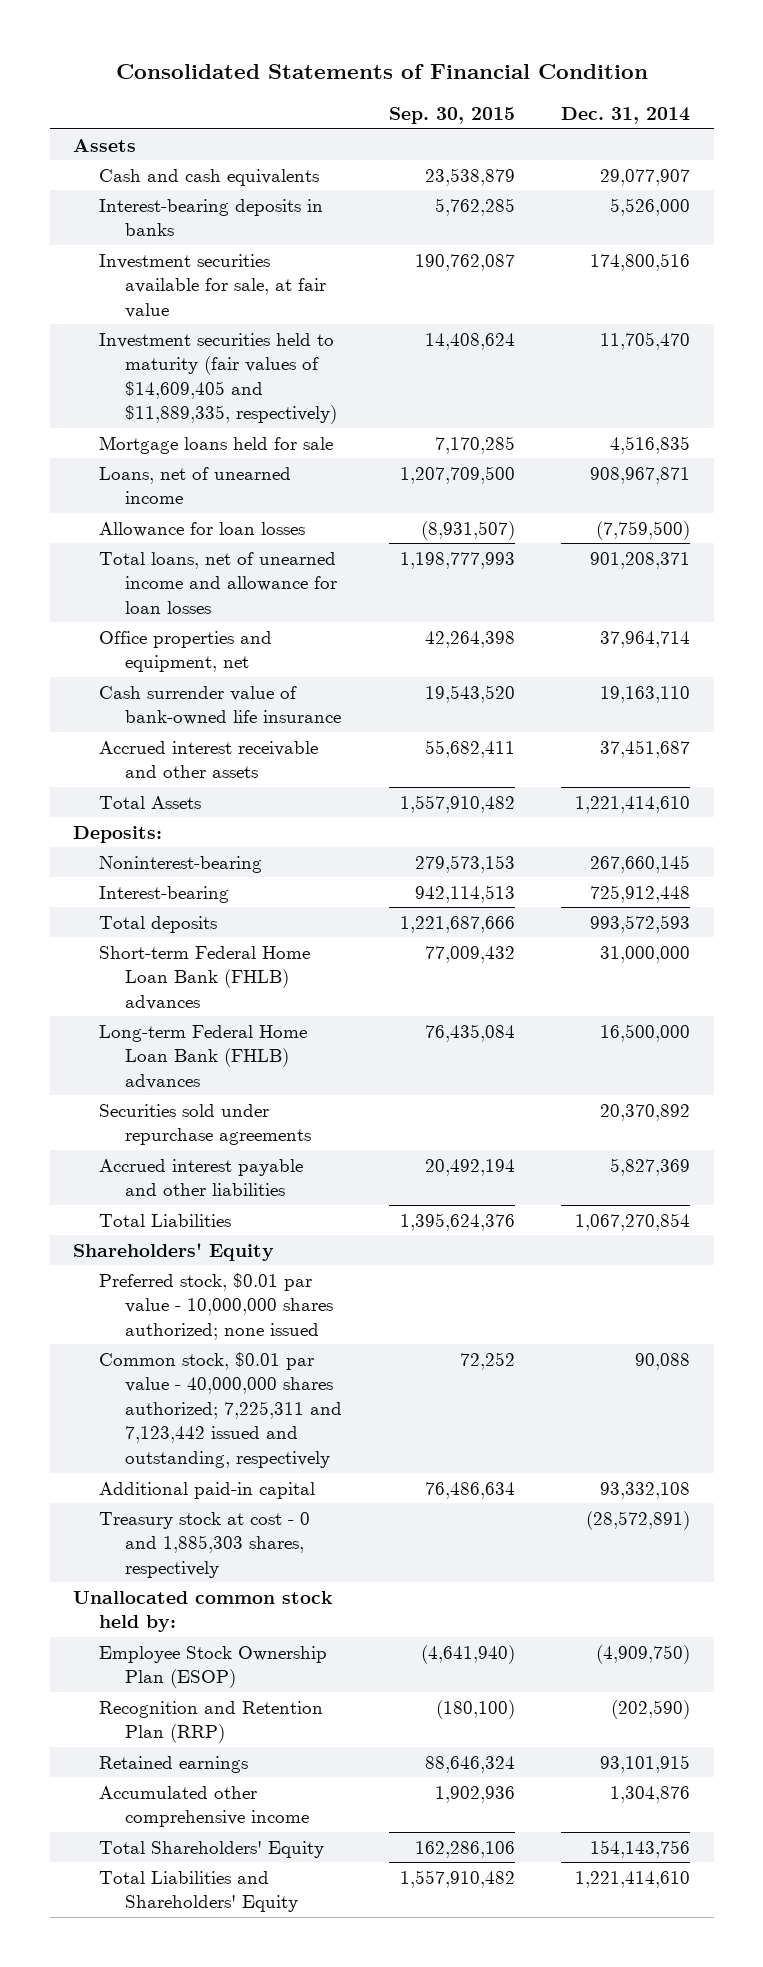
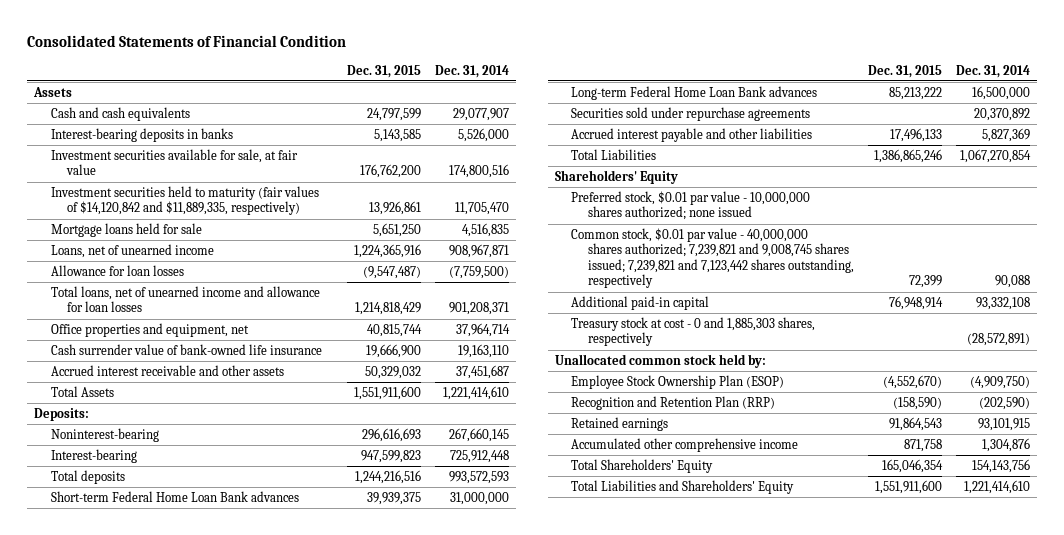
[388,107,515,125] Sep. 30, 2015 -> none
none -> [347,64,422,78] Dec. 31, 2015
[98,332,338,425] Investment securities held to maturity (fair values of $14,609,405 and $11,889,335, respectively) -> [50,186,319,216] Investment securities held to maturity (fair values of $14,120,842 and $11,889,335, respectively)
[98,945,310,1010] Short-term Federal Home Loan Bank (FHLB) advances -> [50,491,299,503] Short-term Federal Home Loan Bank advances
[98,1024,307,1089] Long-term Federal Home Loan Bank (FHLB) advances -> [571,86,818,101] Long-term Federal Home Loan Bank advances
[98,1351,343,1469] Common stock, $0.01 par value - 40,000,000 shares authorized; 7,225,311 and 7,123,442 issued and outstanding, respectively -> [571,228,855,289] Common stock, $0.01 par value - 40,000,000 shares authorized; 7,239,821 and 9,008,745 shares issued; 7,239,821 and 7,123,442 shares outstanding, respectively

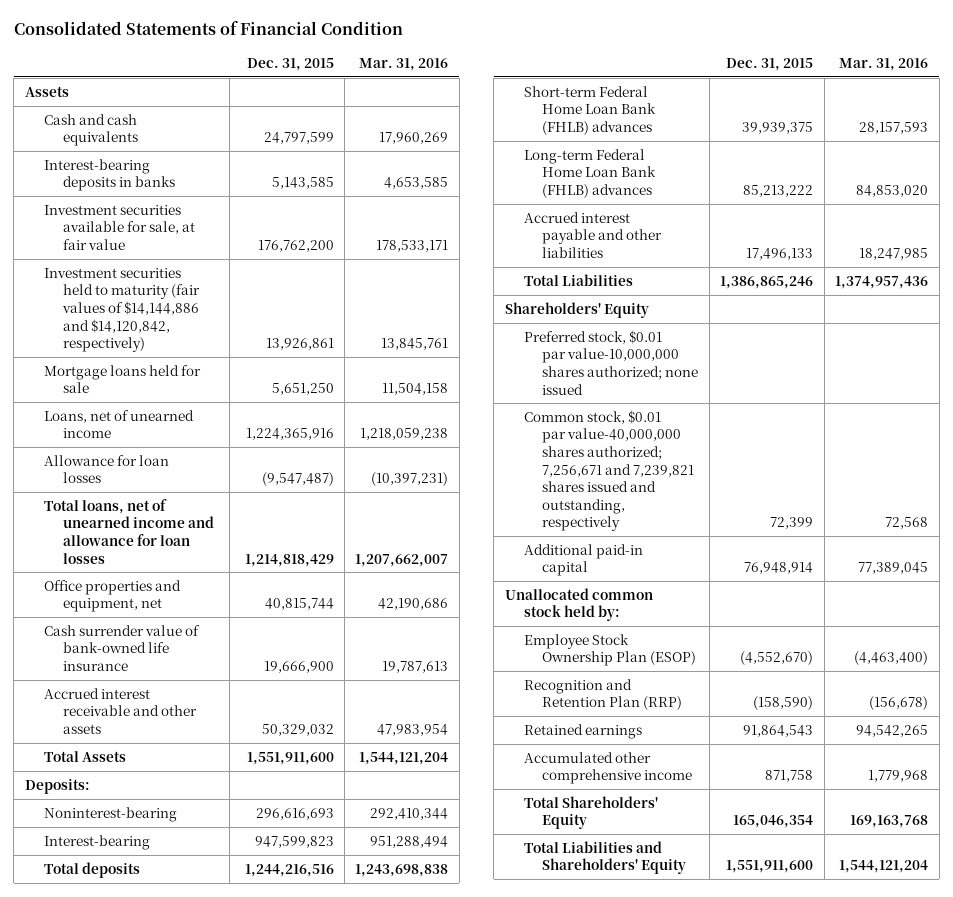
[435,64,510,78] Dec. 31, 2014 -> none
none -> [359,57,449,71] Mar. 31, 2016
[50,186,319,216] Investment securities held to maturity (fair values of $14,120,842 and $11,889,335, respectively) -> [43,267,200,353] Investment securities held to maturity (fair values of $14,144,886 and $14,120,842, respectively)
[571,107,811,122] Securities sold under repurchase agreements -> none
[50,491,299,503] Short-term Federal Home Loan Bank advances -> [523,85,657,135] Short-term Federal Home Loan Bank (FHLB) advances
[571,86,818,101] Long-term Federal Home Loan Bank advances -> [523,148,657,198] Long-term Federal Home Loan Bank (FHLB) advances
[571,191,811,221] Preferred stock, $0.01 par value - 10,000,000 shares authorized; none issued -> [523,329,699,395] Preferred stock, $0.01 par value-10,000,000 shares authorized; none issued
[571,228,855,289] Common stock, $0.01 par value - 40,000,000 shares authorized; 7,239,821 and 9,008,745 shares issued; 7,239,821 and 7,123,442 shares outstanding, respectively -> [523,409,695,532] Common stock, $0.01 par value-40,000,000 shares authorized; 7,256,671 and 7,239,821 shares issued and outstanding, respectively
[571,317,816,347] Treasury stock at cost - 0 and 1,885,303 shares, respectively -> none

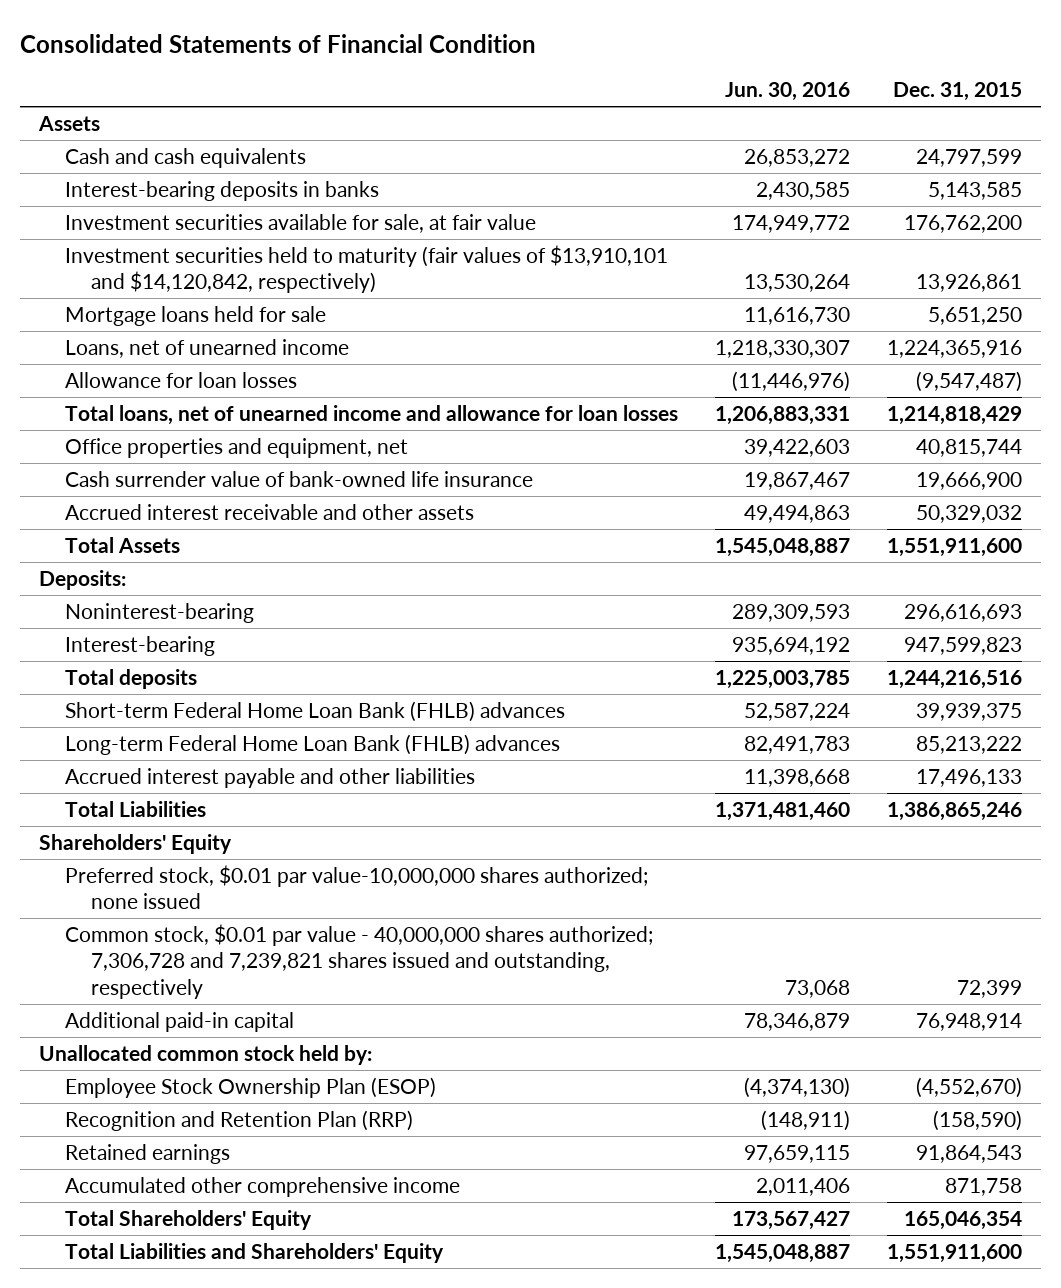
[359,57,449,71] Mar. 31, 2016 -> none
none -> [725,82,851,102] Jun. 30, 2016
[43,267,200,353] Investment securities held to maturity (fair values of $14,144,886 and $14,120,842, respectively) -> [64,244,668,294] Investment securities held to maturity (fair values of $13,910,101 and $14,120,842, respectively)
[523,409,695,532] Common stock, $0.01 par value-40,000,000 shares authorized; 7,256,671 and 7,239,821 shares issued and outstanding, respectively -> [64,923,653,999] Common stock, $0.01 par value - 40,000,000 shares authorized; 7,306,728 and 7,239,821 shares issued and outstanding, respectively

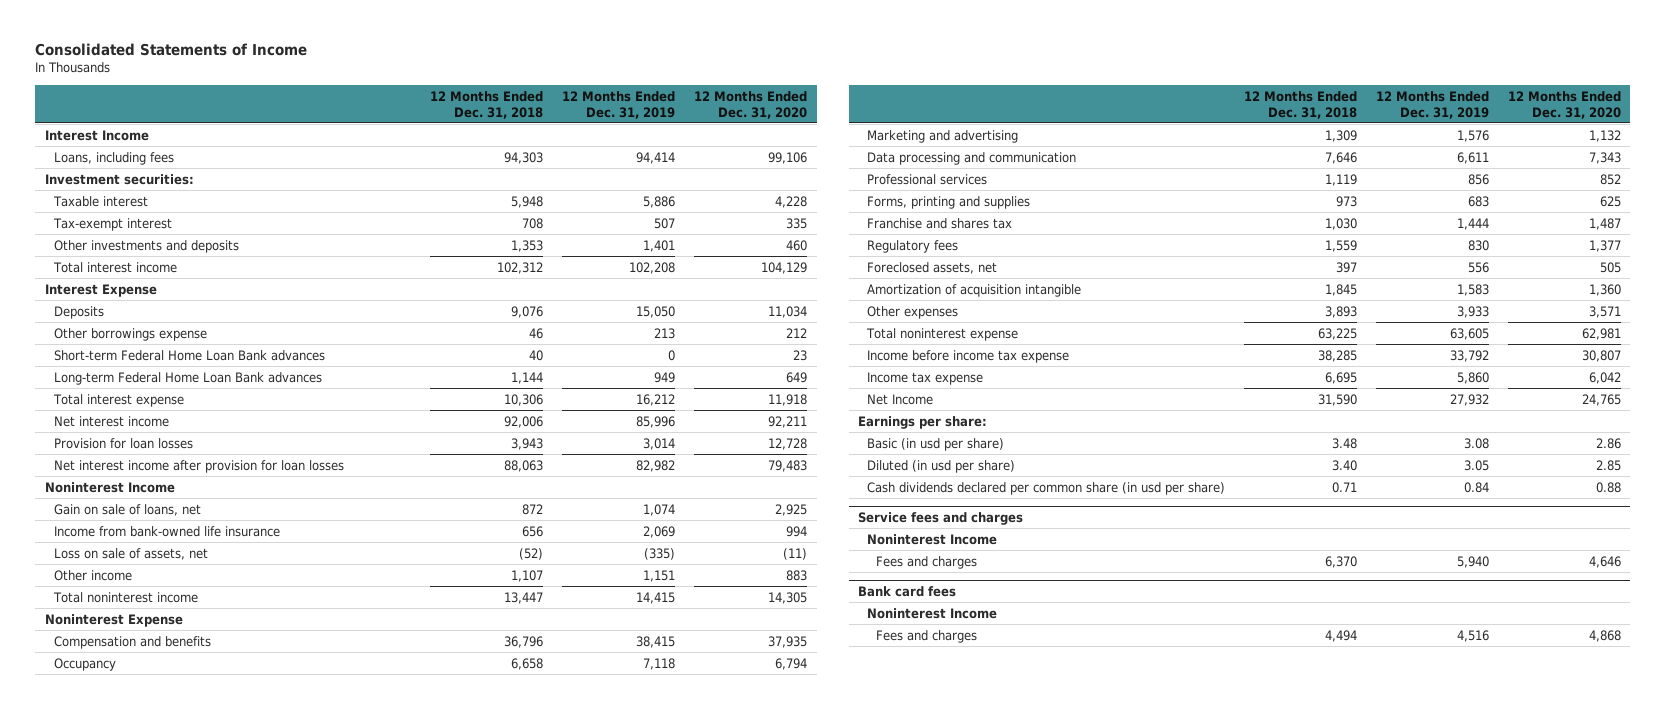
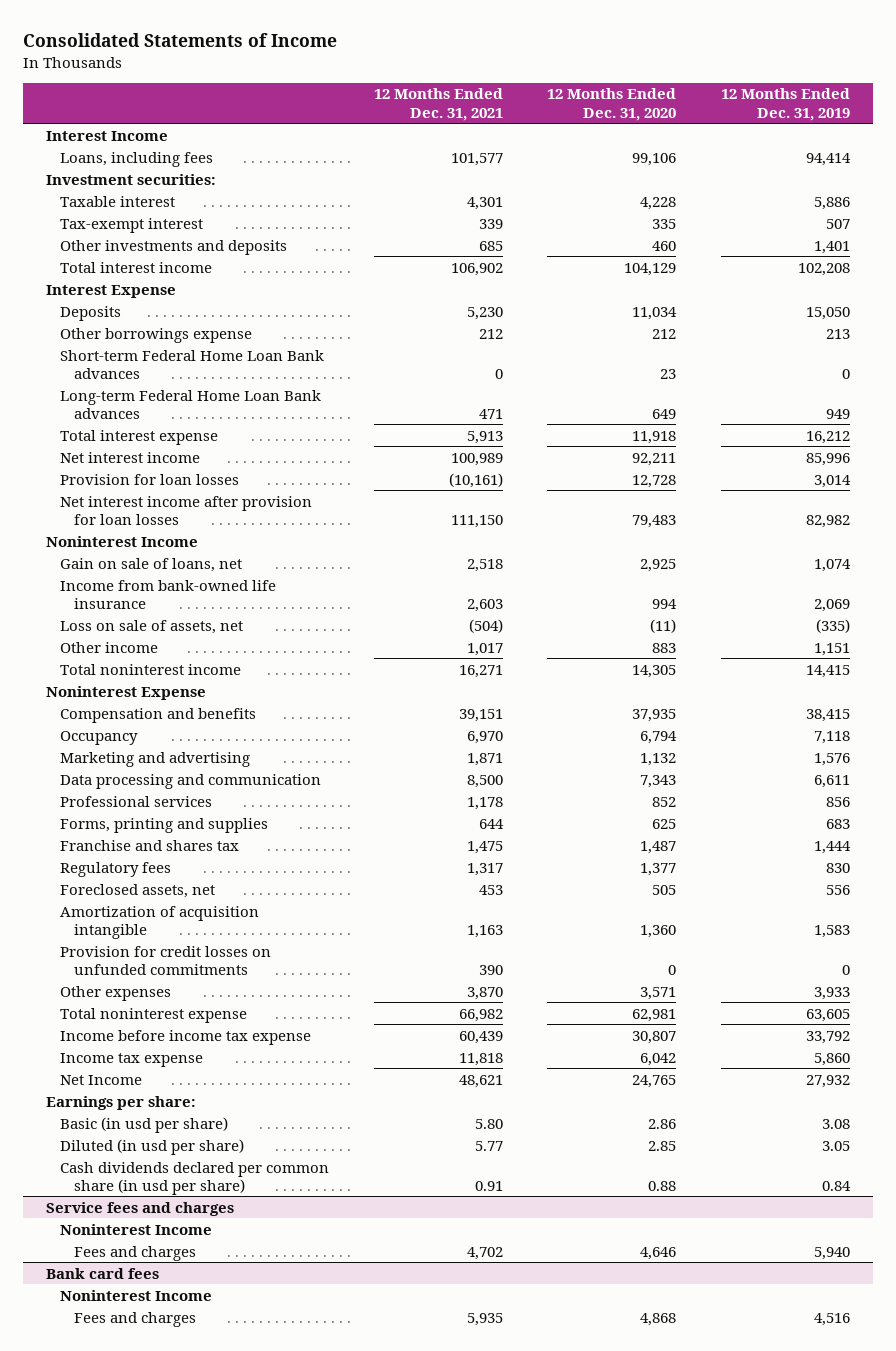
[430,90,544,119] 12 Months Ended Dec. 31, 2018 -> none
none -> [373,88,503,121] 12 Months Ended Dec. 31, 2021
none -> [59,945,271,975] Provision for credit losses on unfunded commitments

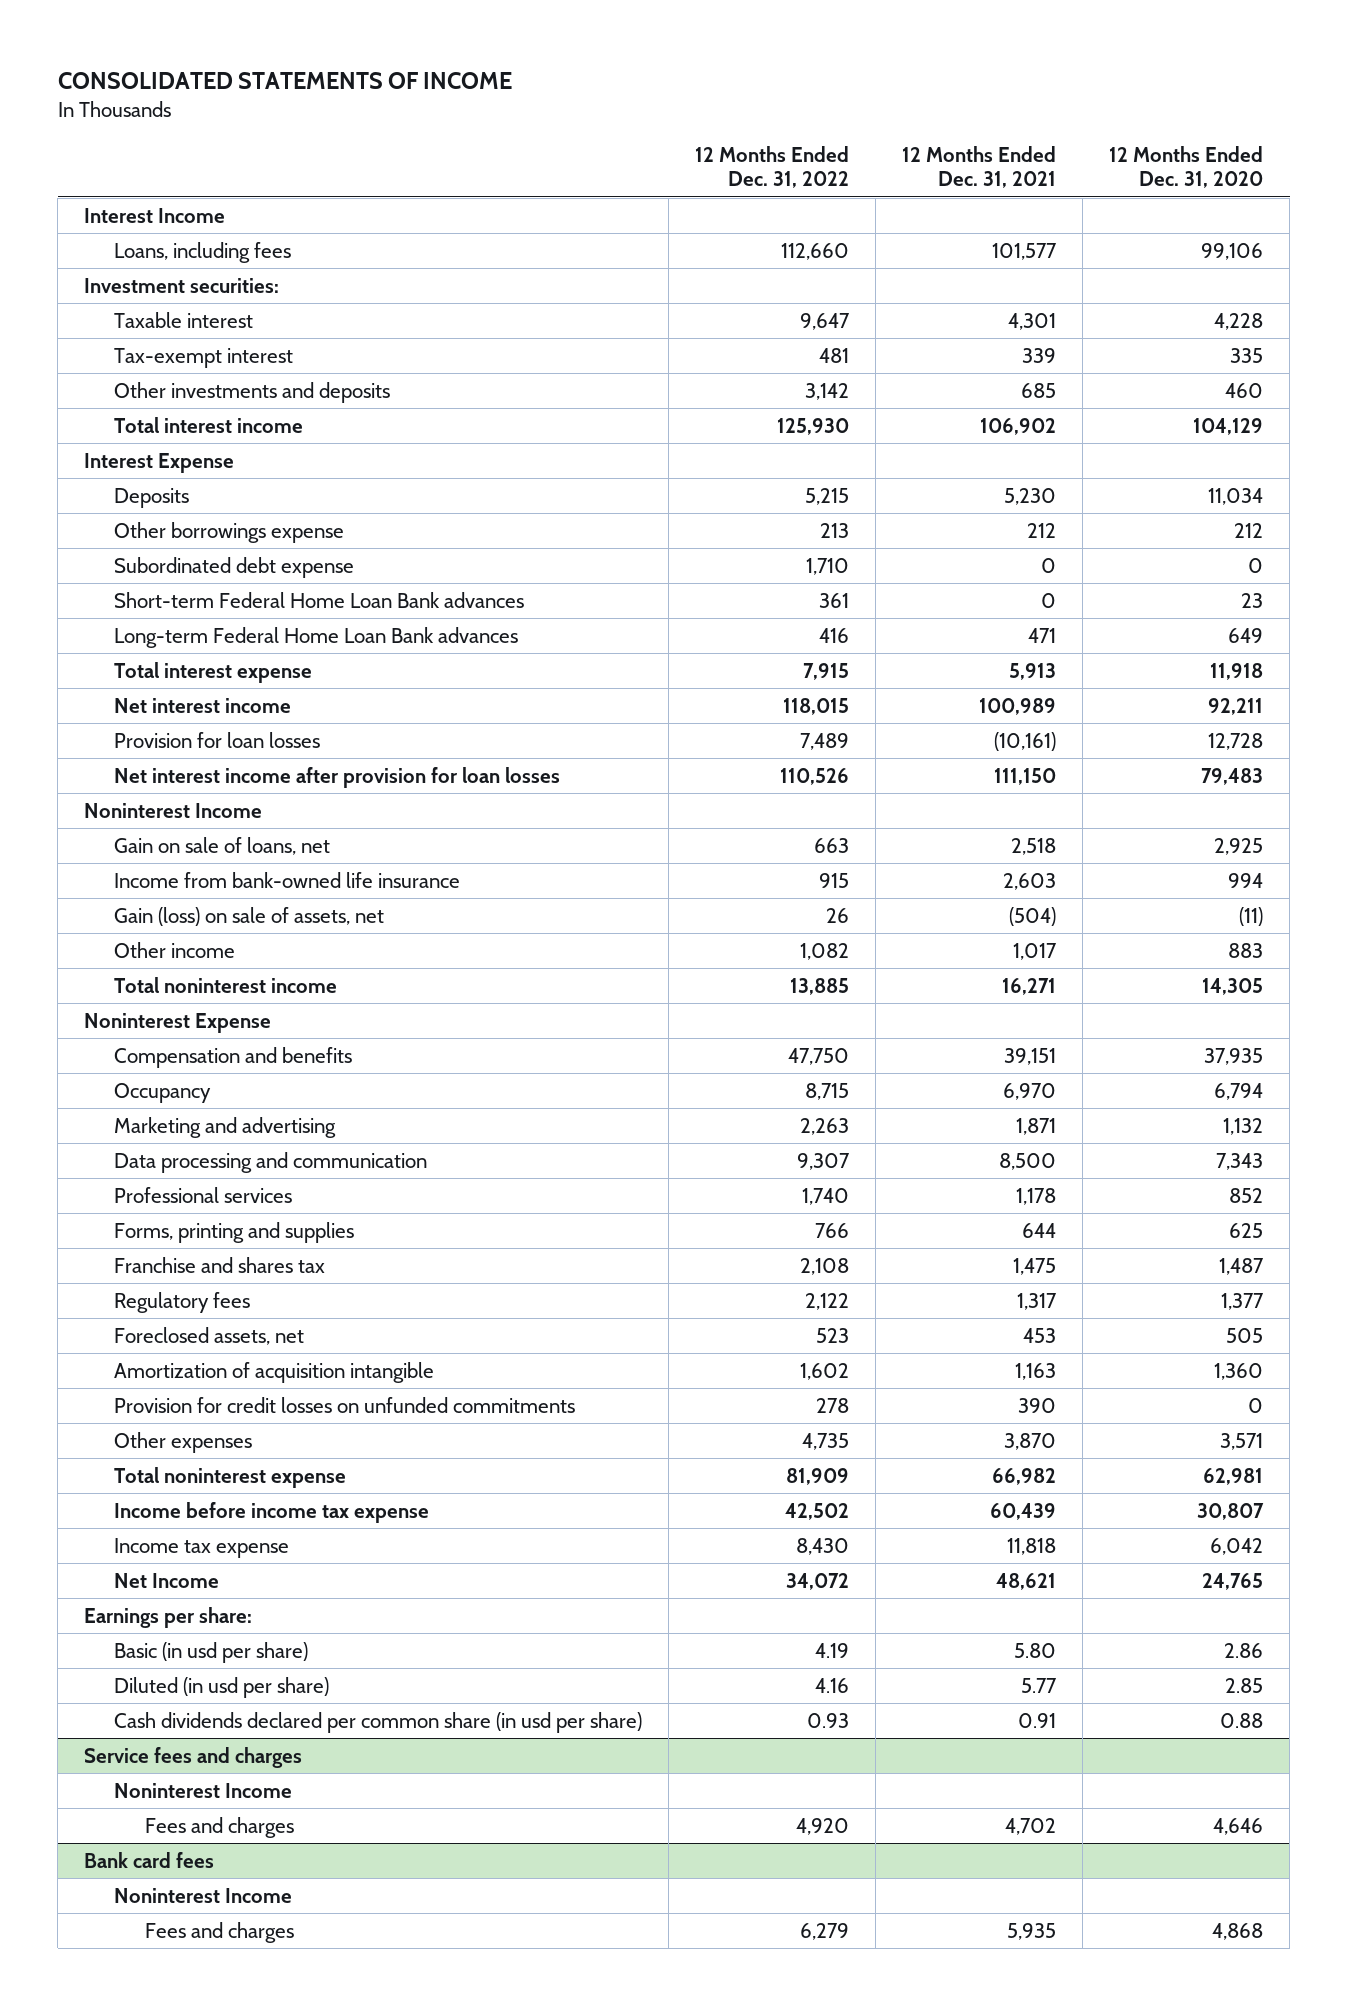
[23,33,338,48] Consolidated Statements of Income -> [57,72,512,90] CONSOLIDATED STATEMENTS OF INCOME
[721,88,851,121] 12 Months Ended Dec. 31, 2019 -> none
none -> [695,145,850,189] 12 Months Ended Dec. 31, 2022
none -> [114,556,355,578] Subordinated debt expense
[59,619,243,634] Loss on sale of assets, net -> [114,906,385,926] Gain (loss) on sale of assets, net

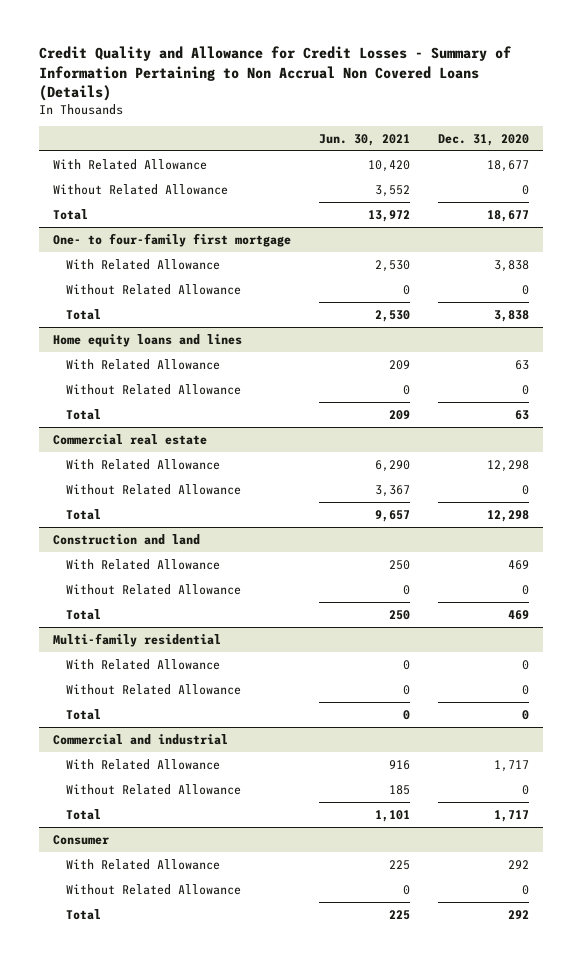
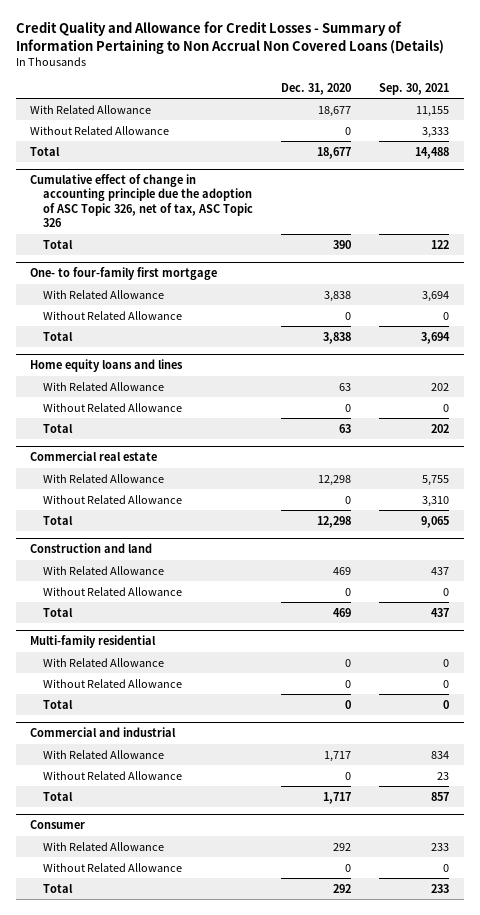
[318,133,410,146] Jun. 30, 2021 -> none
none -> [379,82,450,95] Sep. 30, 2021
none -> [30,173,253,228] Cumulative effect of change in accounting principle due the adoption of ASC Topic 326, net of tax, ASC Topic 326
none -> [42,239,73,249] Total

